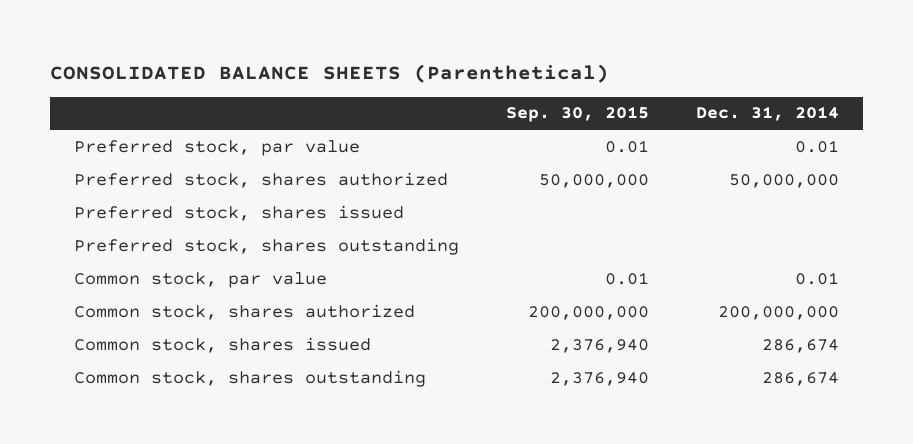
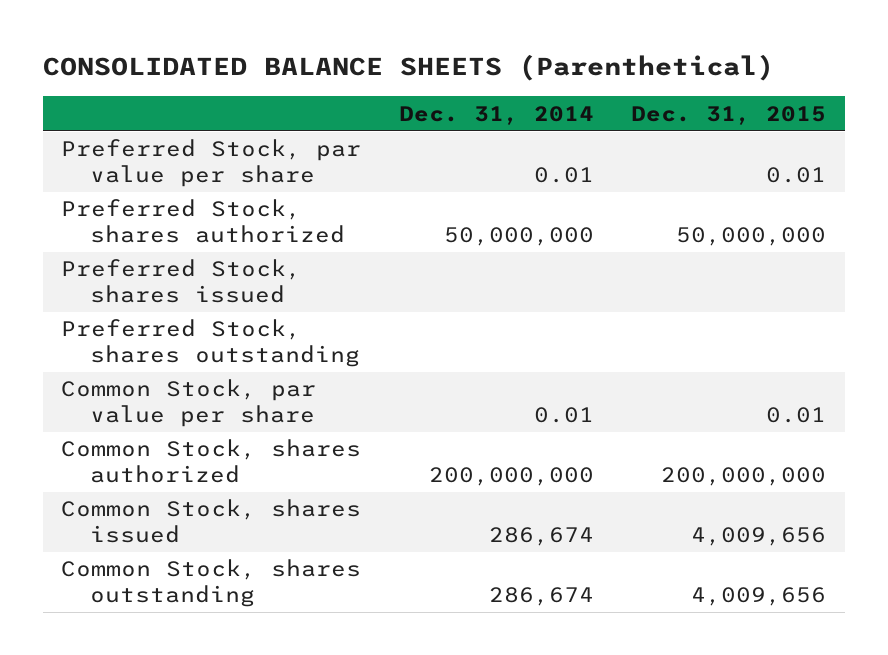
[506,106,650,123] Sep. 30, 2015 -> none
none -> [631,105,827,125] Dec. 31, 2015
[73,139,360,156] Preferred stock, par value -> [61,139,362,188] Preferred Stock, par value per share
[73,171,448,188] Preferred stock, shares authorized -> [61,199,346,244] Preferred Stock, shares authorized
[73,204,404,221] Preferred stock, shares issued -> [61,259,302,304] Preferred Stock, shares issued
[73,237,459,255] Preferred stock, shares outstanding -> [61,319,361,368] Preferred Stock, shares outstanding
[73,271,327,288] Common stock, par value -> [61,379,317,428] Common Stock, par value per share
[73,303,415,320] Common stock, shares authorized -> [61,439,362,484] Common Stock, shares authorized
[73,336,371,353] Common stock, shares issued -> [61,499,362,544] Common Stock, shares issued
[73,369,426,387] Common stock, shares outstanding -> [61,559,362,608] Common Stock, shares outstanding

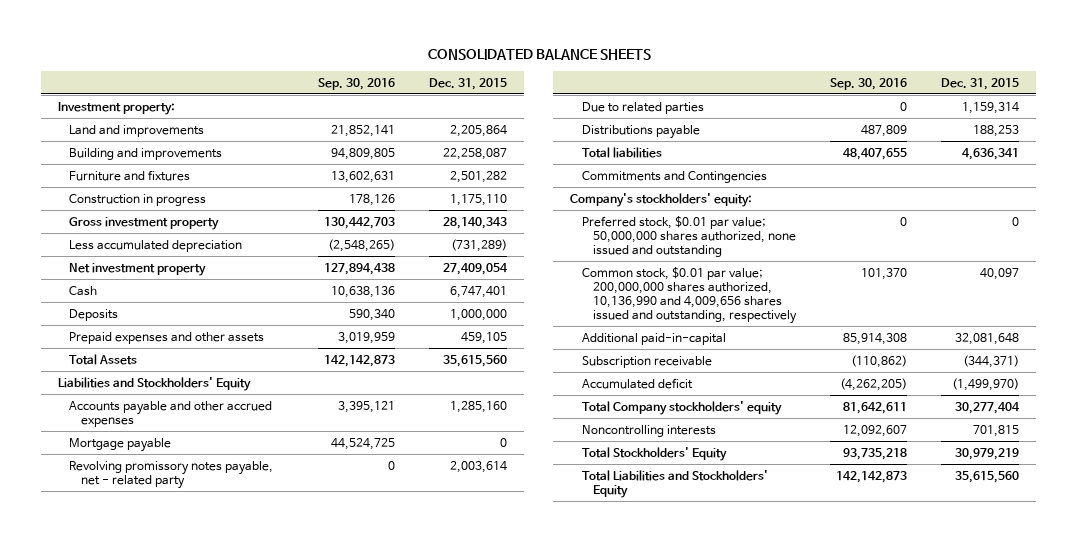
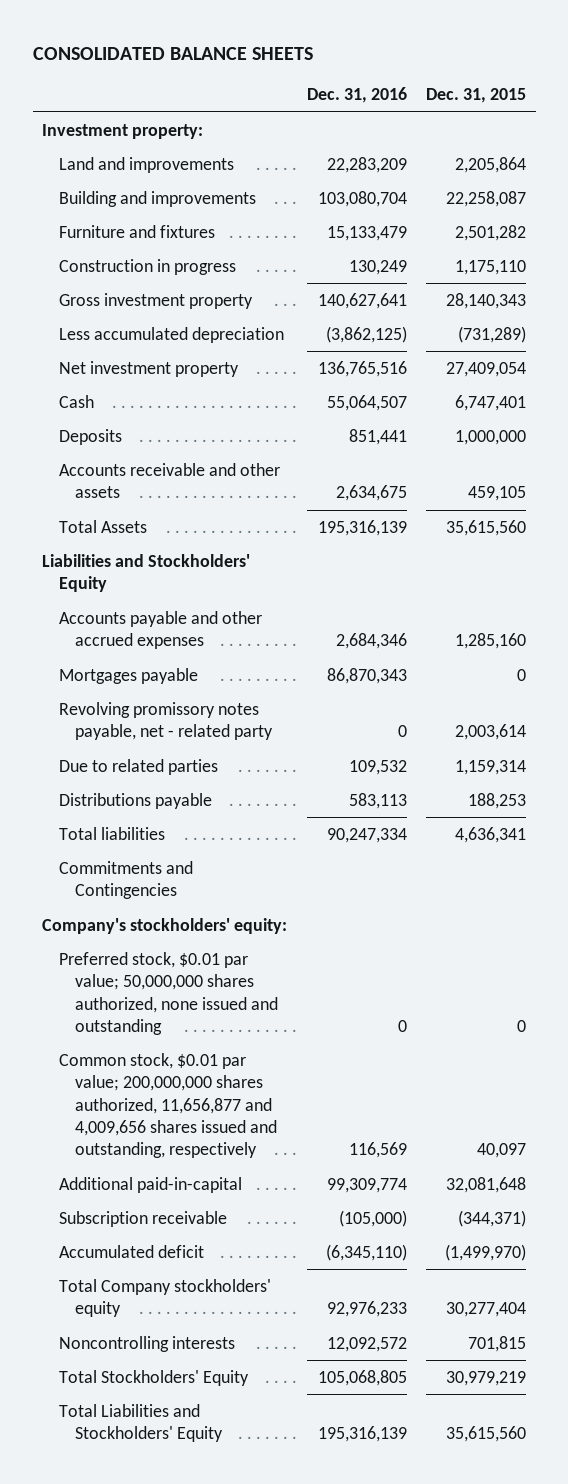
[317,77,395,90] Sep. 30, 2016 -> none
none -> [306,86,407,103] Dec. 31, 2016
[69,331,265,344] Prepaid expenses and other assets -> [58,462,280,499] Accounts receivable and other assets
[69,437,172,452] Mortgage payable -> [58,667,198,684] Mortgages payable
[581,266,798,324] Common stock, $0.01 par value; 200,000,000 shares authorized, 10,136,990 and 4,009,656 shares issued and outstanding, respectively -> [58,1052,278,1159] Common stock, $0.01 par value; 200,000,000 shares authorized, 11,656,877 and 4,009,656 shares issued and outstanding, respectively

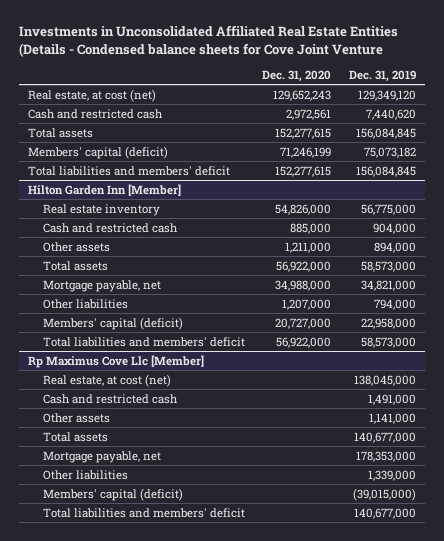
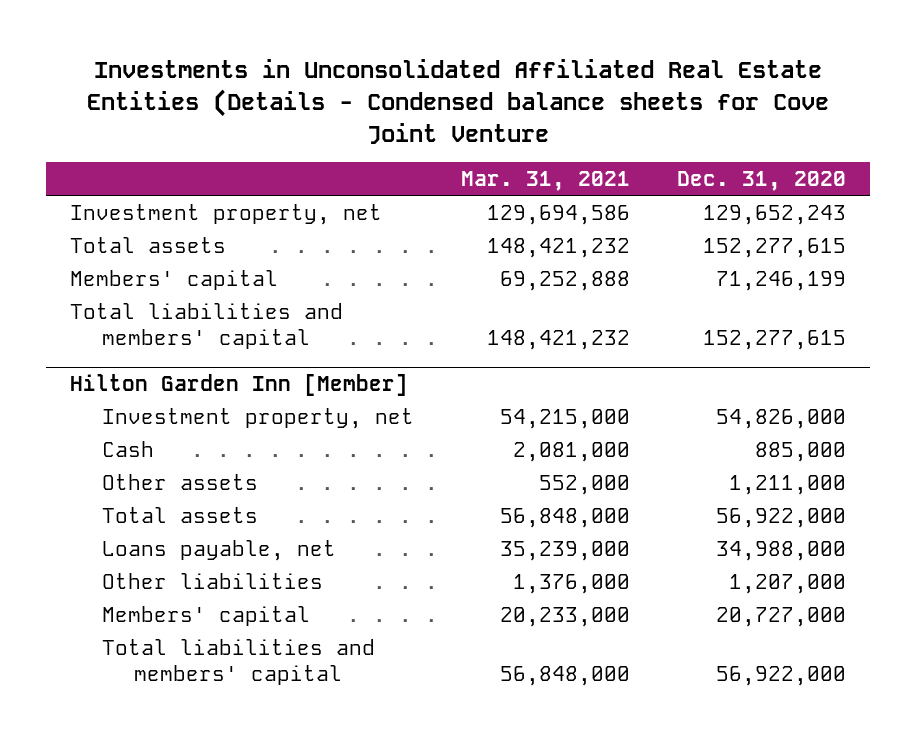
[349,69,417,82] Dec. 31, 2019 -> none
none -> [461,170,631,191] Mar. 31, 2021
[27,108,163,119] Cash and restricted cash -> none
[27,88,156,102] Real estate, at cost (net) -> [69,203,382,225] Investment property, net
[27,145,168,159] Members' capital (deficit) -> [69,269,278,290] Members' capital
[27,165,230,176] Total liabilities and members' deficit -> [69,302,343,349] Total liabilities and members' capital
[42,203,160,216] Real estate inventory -> [101,407,414,429] Investment property, net
[42,222,178,233] Cash and restricted cash -> [101,440,154,457] Cash
[42,279,161,292] Mortgage payable, net -> [101,539,336,561] Loans payable, net
[27,354,204,368] Rp Maximus Cove Llc [Member] -> none
[42,373,171,387] Real estate, at cost (net) -> none
[42,393,178,404] Cash and restricted cash -> none
[42,412,110,423] Other assets -> none
[42,431,108,442] Total assets -> none
[42,450,161,463] Mortgage payable, net -> none
[42,469,128,480] Other liabilities -> none
[42,487,183,501] Members' capital (deficit) -> none
[42,507,245,518] Total liabilities and members' deficit -> none
[42,316,183,330] Members' capital (deficit) -> [101,605,310,626] Members' capital
[42,336,245,347] Total liabilities and members' deficit -> [101,638,375,685] Total liabilities and members' capital

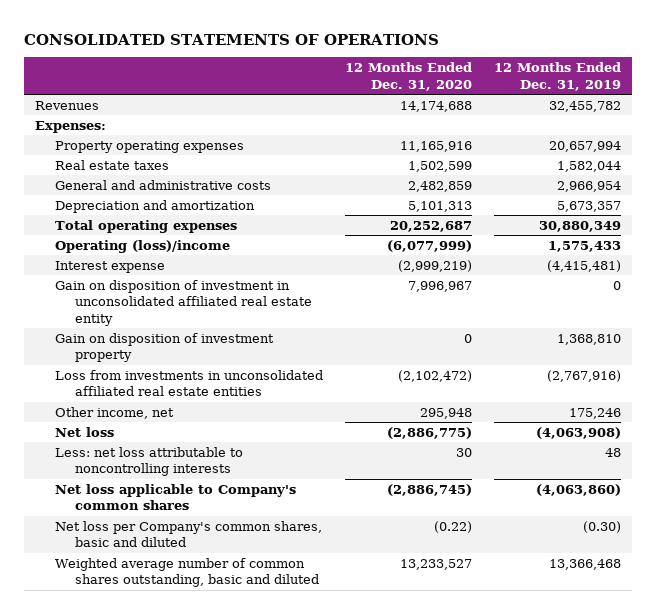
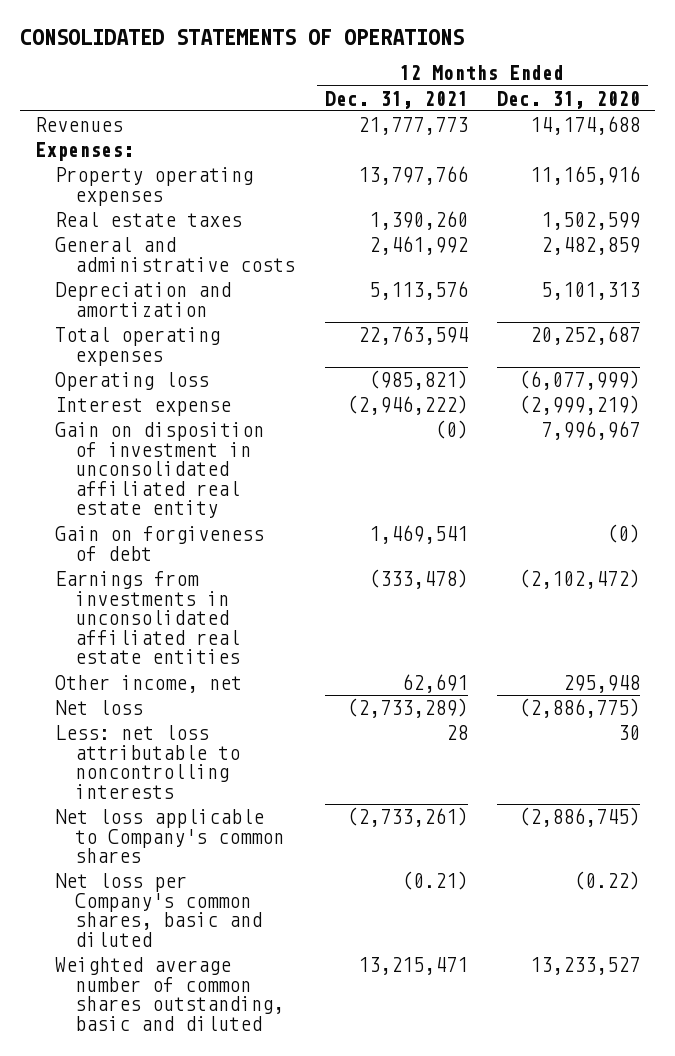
[494,62,622,91] 12 Months Ended Dec. 31, 2019 -> none
none -> [324,90,468,109] Dec. 31, 2021
[55,239,231,253] Operating (loss)/income -> [55,371,210,391] Operating loss
[55,332,275,363] Gain on disposition of investment property -> none
none -> [55,525,265,561] Gain on forgiveness of debt
[55,369,324,397] Loss from investments in unconsolidated affiliated real estate entities -> [55,570,241,665] Earnings from investments in unconsolidated affiliated real estate entities

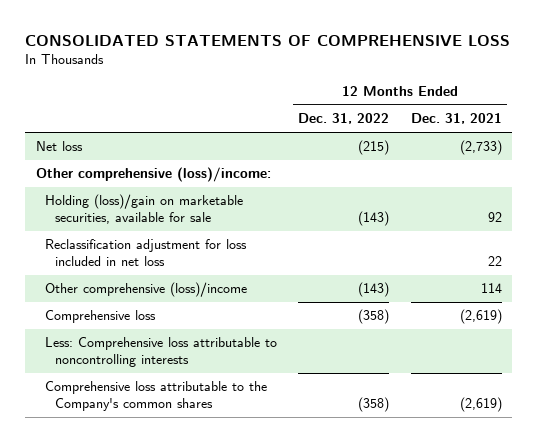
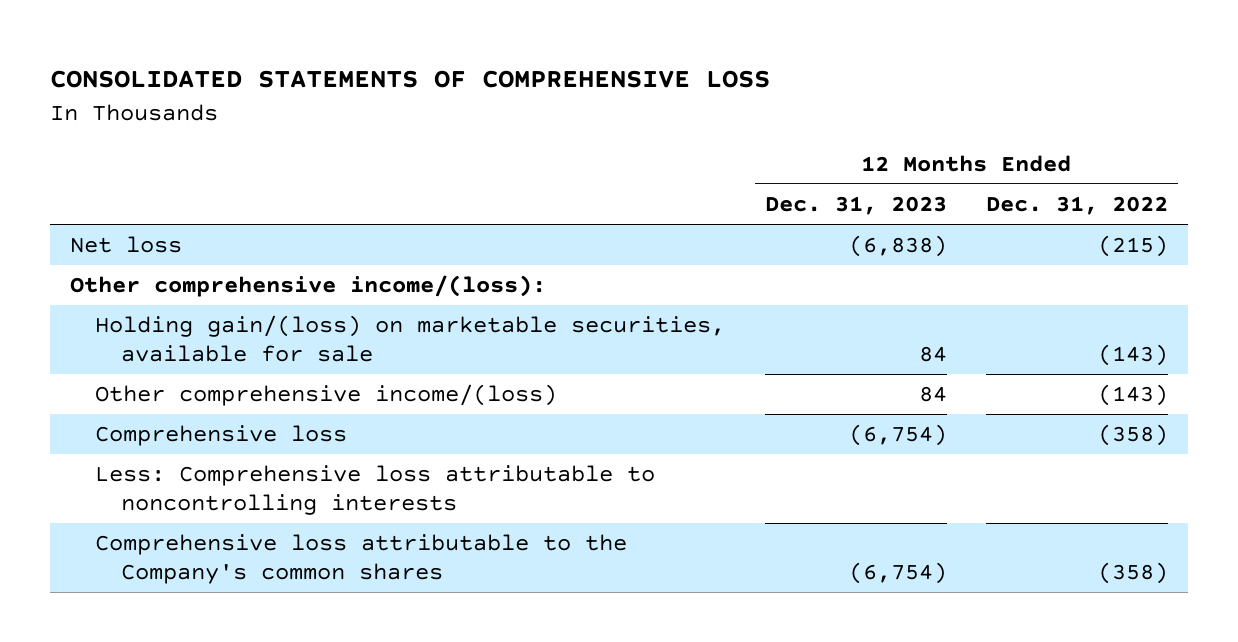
[410,113,502,125] Dec. 31, 2021 -> none
none -> [764,196,947,216] Dec. 31, 2023
[45,239,248,267] Reclassification adjustment for loss included in net loss -> none
[35,167,271,183] Other comprehensive (loss)/income: -> [69,275,546,298] Other comprehensive income/(loss):
[45,194,244,225] Holding (loss)/gain on marketable securities, available for sale -> [95,315,726,363] Holding gain/(loss) on marketable securities, available for sale
[45,282,248,298] Other comprehensive (loss)/income -> [95,384,558,407] Other comprehensive income/(loss)

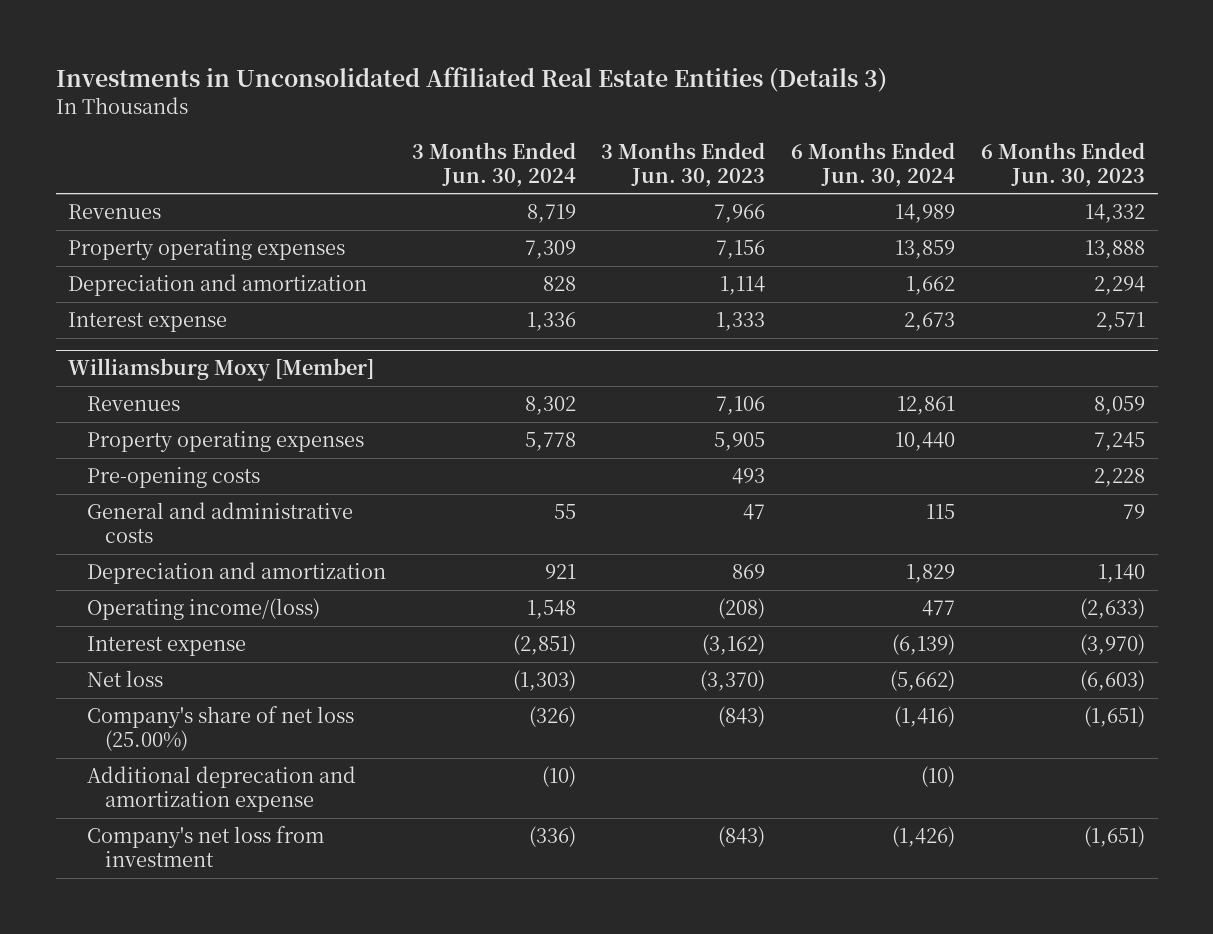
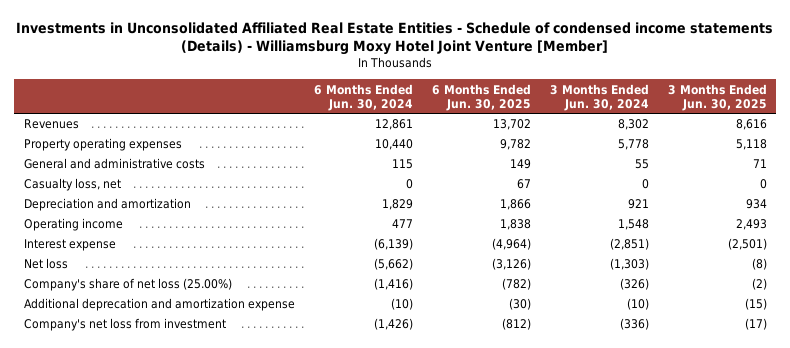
[55,66,887,92] Investments in Unconsolidated Affiliated Real Estate Entities (Details 3) -> [16,21,774,56] Investments in Unconsolidated Affiliated Real Estate Entities - Schedule of condensed income statements (Details) - Williamsburg Moxy Hotel Joint Venture [Member]
[601,141,766,187] 3 Months Ended Jun. 30, 2023 -> none
[980,141,1145,187] 6 Months Ended Jun. 30, 2023 -> none
none -> [431,83,531,111] 6 Months Ended Jun. 30, 2025
none -> [667,83,767,111] 3 Months Ended Jun. 30, 2025
[68,204,162,220] Revenues -> none
[68,239,346,261] Property operating expenses -> none
[68,274,368,297] Depreciation and amortization -> none
[68,312,228,333] Interest expense -> none
[68,358,375,382] Williamsburg Moxy [Member] -> none
[86,467,260,489] Pre-opening costs -> none
none -> [23,178,121,192] Casualty loss, net
[86,598,320,621] Operating income/(loss) -> [23,218,123,232] Operating income

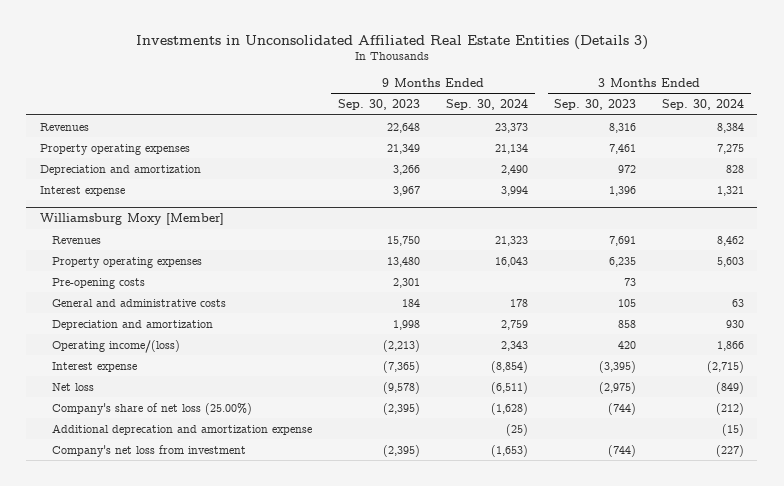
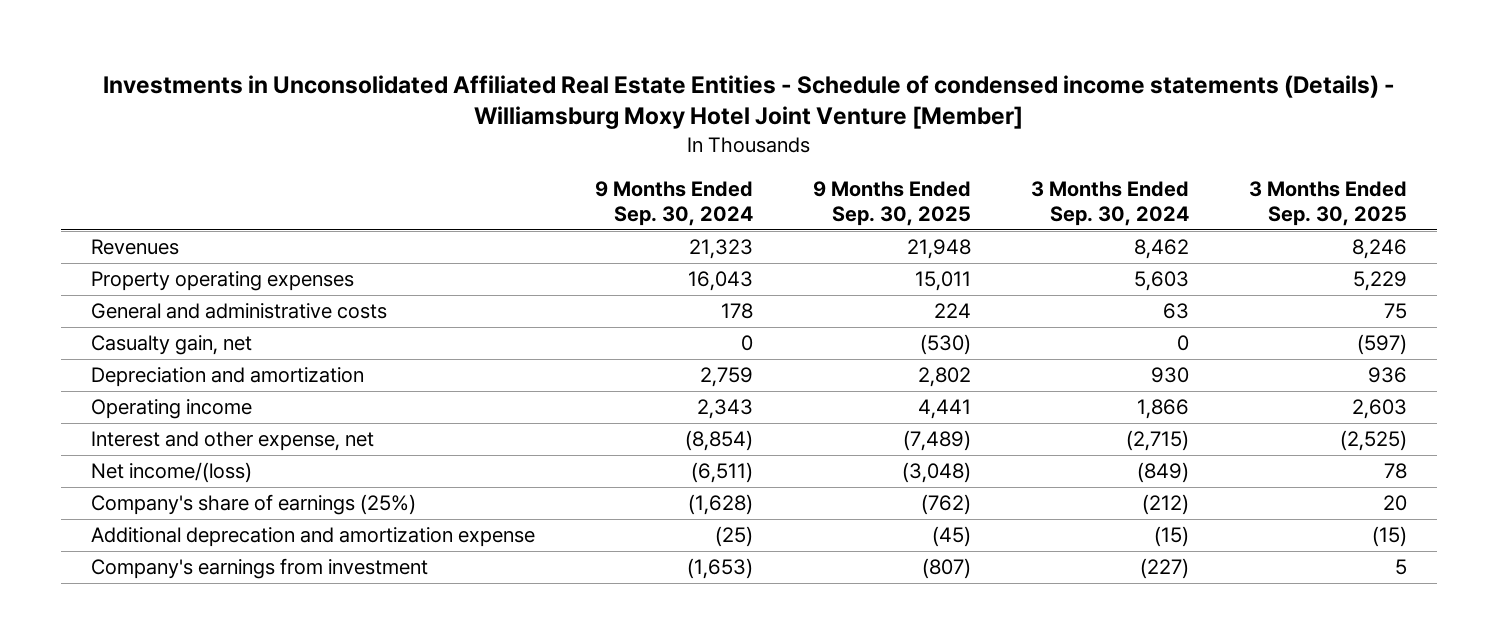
[135,34,648,50] Investments in Unconsolidated Affiliated Real Estate Entities (Details 3) -> [103,74,1396,130] Investments in Unconsolidated Affiliated Real Estate Entities - Schedule of condensed income statements (Details) - Williamsburg Moxy Hotel Joint Venture [Member]
[337,99,420,111] Sep. 30, 2023 -> none
[554,99,637,111] Sep. 30, 2023 -> none
none -> [813,180,972,227] 9 Months Ended Sep. 30, 2025
none -> [1249,180,1408,227] 3 Months Ended Sep. 30, 2025
[39,122,89,131] Revenues -> none
[39,143,190,155] Property operating expenses -> none
[39,164,201,175] Depreciation and amortization -> none
[39,185,125,196] Interest expense -> none
[39,213,224,226] Williamsburg Moxy [Member] -> none
[51,277,145,289] Pre-opening costs -> none
none -> [91,335,253,356] Casualty gain, net
[51,339,180,353] Operating income/(loss) -> [91,399,253,420] Operating income
[51,361,137,372] Interest expense -> [91,431,375,452] Interest and other expense, net
[51,382,94,391] Net loss -> [91,462,253,484] Net income/(loss)
[51,402,252,415] Company's share of net loss (25.00%) -> [91,494,417,516] Company's share of earnings (25%)
[51,444,246,457] Company's net loss from investment -> [91,558,429,580] Company's earnings from investment

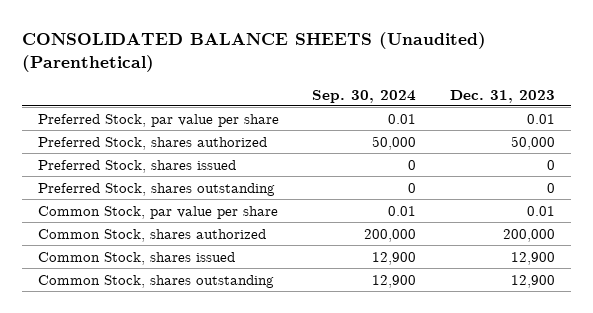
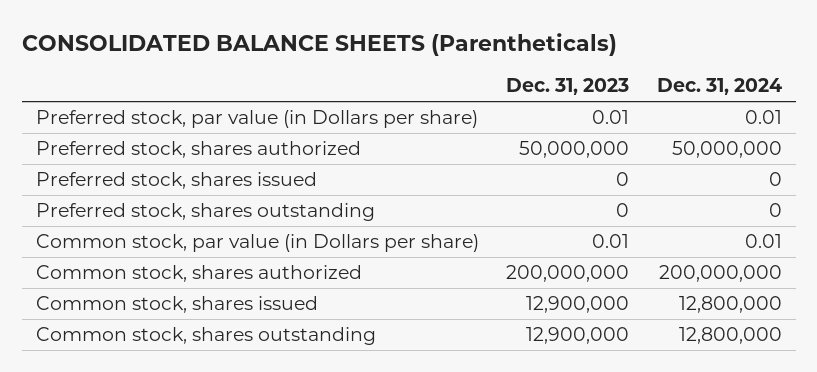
[21,31,486,73] CONSOLIDATED BALANCE SHEETS (Unaudited) (Parenthetical) -> [21,33,617,57] CONSOLIDATED BALANCE SHEETS (Parentheticals)
[312,89,417,103] Sep. 30, 2024 -> none
none -> [656,78,782,96] Dec. 31, 2024
[38,113,280,127] Preferred Stock, par value per share -> [35,110,478,129] Preferred stock, par value (in Dollars per share)
[38,136,268,150] Preferred Stock, shares authorized -> [35,141,361,159] Preferred stock, shares authorized
[510,135,555,150] 50,000 -> [519,141,630,159] 50,000,000
[38,159,237,173] Preferred Stock, shares issued -> [35,172,317,190] Preferred stock, shares issued
[38,182,276,196] Preferred Stock, shares outstanding -> [35,203,375,222] Preferred stock, shares outstanding
[38,205,279,219] Common Stock, par value per share -> [35,234,479,253] Common stock, par value (in Dollars per share)
[38,228,267,242] Common Stock, shares authorized -> [35,265,362,283] Common stock, shares authorized
[502,228,555,242] 200,000 -> [506,265,630,283] 200,000,000
[38,251,236,265] Common Stock, shares issued -> [35,296,318,314] Common stock, shares issued
[510,251,555,265] 12,900 -> [526,296,630,314] 12,900,000
[38,274,275,288] Common Stock, shares outstanding -> [35,327,376,346] Common stock, shares outstanding
[510,274,555,288] 12,900 -> [526,327,630,345] 12,900,000

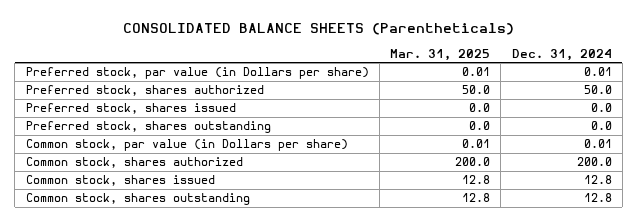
[506,78,630,96] Dec. 31, 2023 -> none
none -> [390,48,491,61] Mar. 31, 2025
[671,141,782,159] 50,000,000 -> [583,85,612,95] 50.0
[768,172,782,187] 0 -> [590,103,612,113] 0.0
[768,203,782,218] 0 -> [590,121,612,131] 0.0
[658,265,782,283] 200,000,000 -> [576,157,612,167] 200.0
[678,296,782,314] 12,800,000 -> [583,175,612,185] 12.8
[678,327,782,345] 12,800,000 -> [583,193,612,203] 12.8

